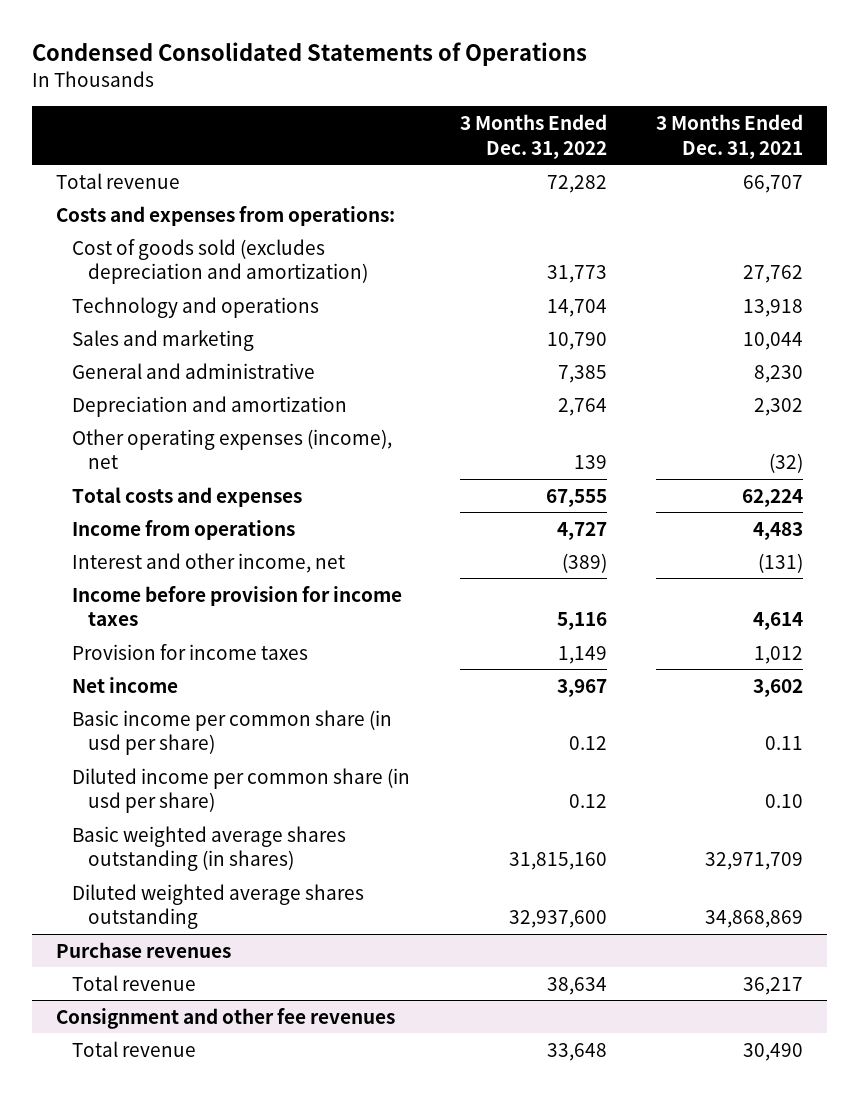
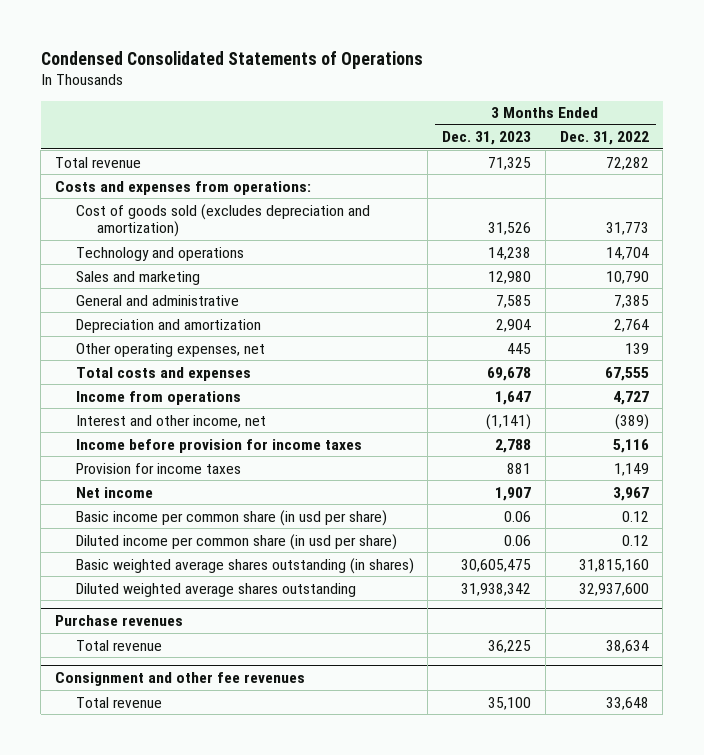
[655,113,803,159] 3 Months Ended Dec. 31, 2021 -> none
none -> [442,131,532,146] Dec. 31, 2023
[72,428,393,470] Other operating expenses (income), net -> [75,342,265,357] Other operating expenses, net

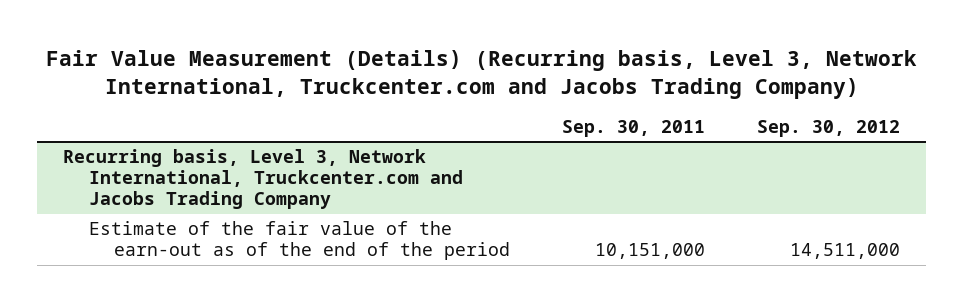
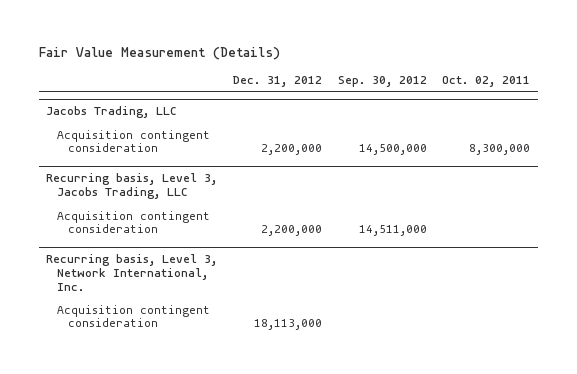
[45,49,917,99] Fair Value Measurement (Details) (Recurring basis, Level 3, Network International, Truckcenter.com and Jacobs Trading Company) -> [38,46,280,60] Fair Value Measurement (Details)
[561,120,705,138] Sep. 30, 2011 -> none
none -> [233,76,323,88] Dec. 31, 2012
none -> [442,76,531,88] Oct. 02, 2011
[63,149,463,210] Recurring basis, Level 3, Network International, Truckcenter.com and Jacobs Trading Company -> none
none -> [46,106,178,119] Jacobs Trading, LLC
none -> [57,129,211,153] Acquisition contingent consideration
none -> [46,173,218,200] Recurring basis, Level 3, Jacobs Trading, LLC
[88,221,510,261] Estimate of the fair value of the earn-out as of the end of the period -> [57,210,211,234] Acquisition contingent consideration
none -> [46,254,218,291] Recurring basis, Level 3, Network International, Inc.
none -> [57,304,211,328] Acquisition contingent consideration

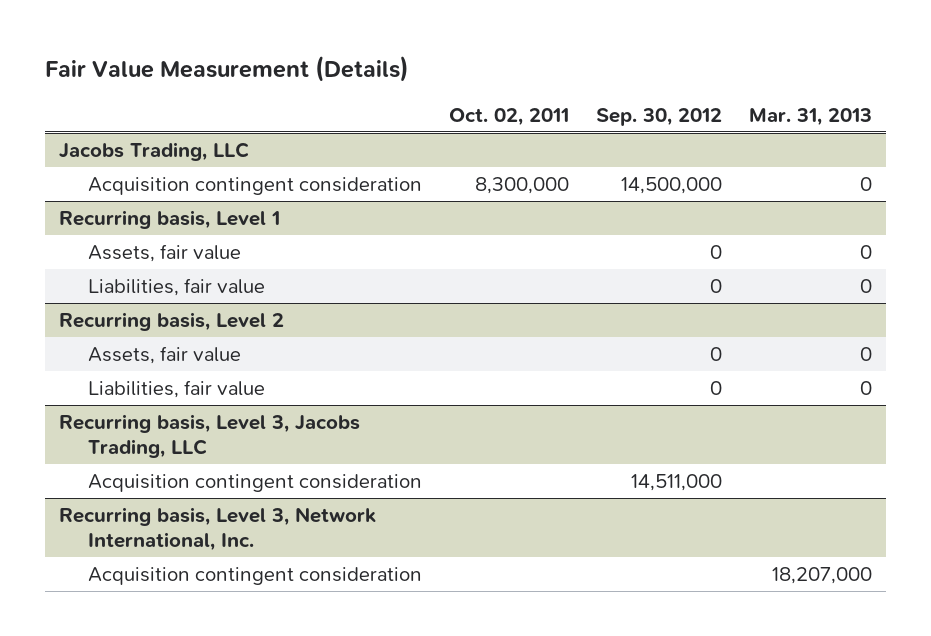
[233,76,323,88] Dec. 31, 2012 -> none
none -> [749,107,873,126] Mar. 31, 2013
none -> [58,210,280,230] Recurring basis, Level 1
none -> [87,244,241,263] Assets, fair value
none -> [87,278,265,297] Liabilities, fair value
none -> [58,312,284,332] Recurring basis, Level 2
none -> [87,346,241,365] Assets, fair value
none -> [87,380,265,399] Liabilities, fair value

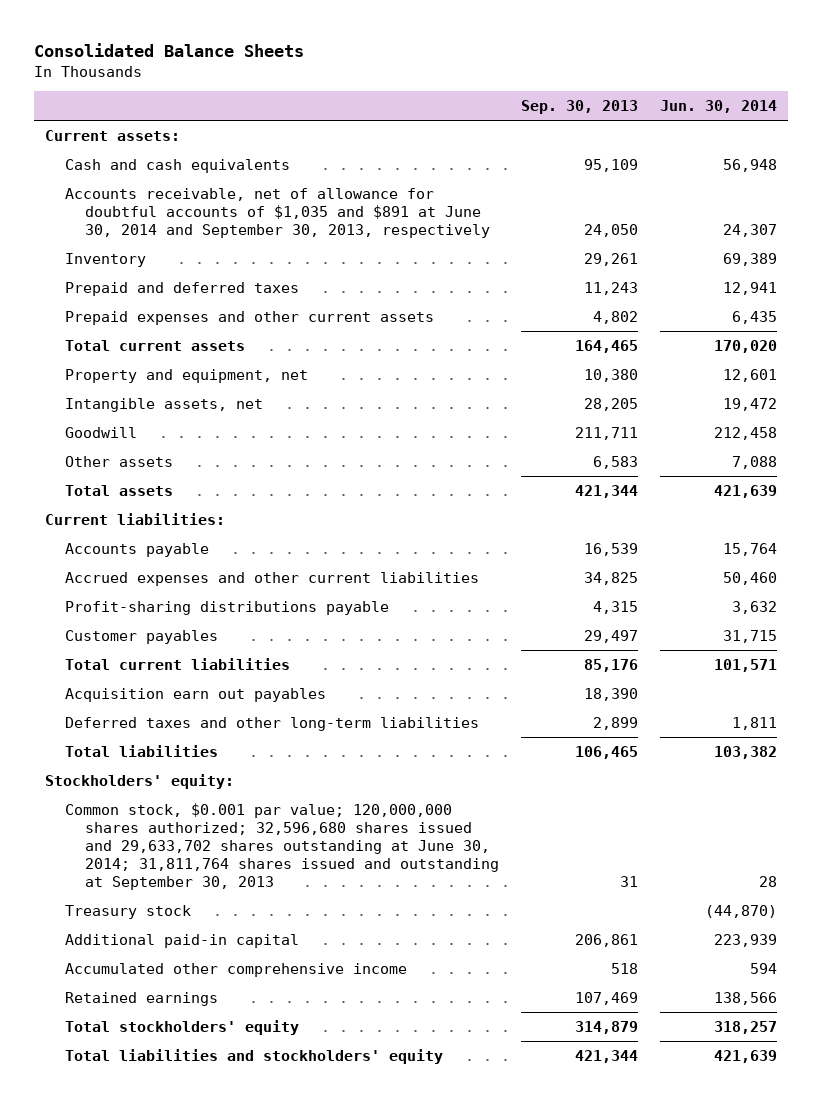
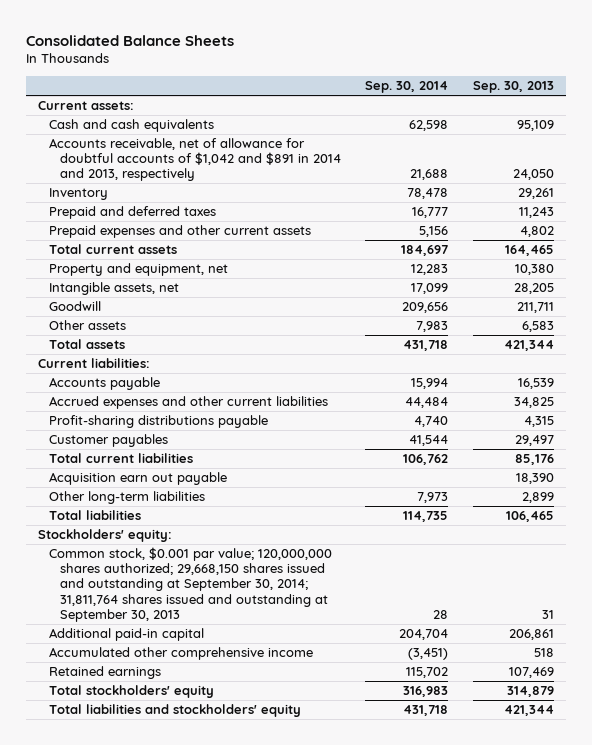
[660,100,778,114] Jun. 30, 2014 -> none
none -> [365,81,449,94] Sep. 30, 2014
[65,187,490,238] Accounts receivable, net of allowance for doubtful accounts of $1,035 and $891 at June 30, 2014 and September 30, 2013, respectively -> [48,137,341,182] Accounts receivable, net of allowance for doubtful accounts of $1,042 and $891 in 2014 and 2013, respectively
[65,687,327,702] Acquisition earn out payables -> [48,471,227,485] Acquisition earn out payable
[65,716,480,731] Deferred taxes and other long-term liabilities -> [48,490,205,504] Other long-term liabilities
[65,904,192,919] Treasury stock -> none
[65,802,499,890] Common stock, $0.001 par value; 120,000,000 shares authorized; 32,596,680 shares issued and 29,633,702 shares outstanding at June 30, 2014; 31,811,764 shares issued and outstanding at September 30, 2013 -> [48,546,332,622] Common stock, $0.001 par value; 120,000,000 shares authorized; 29,668,150 shares issued and outstanding at September 30, 2014; 31,811,764 shares issued and outstanding at September 30, 2013

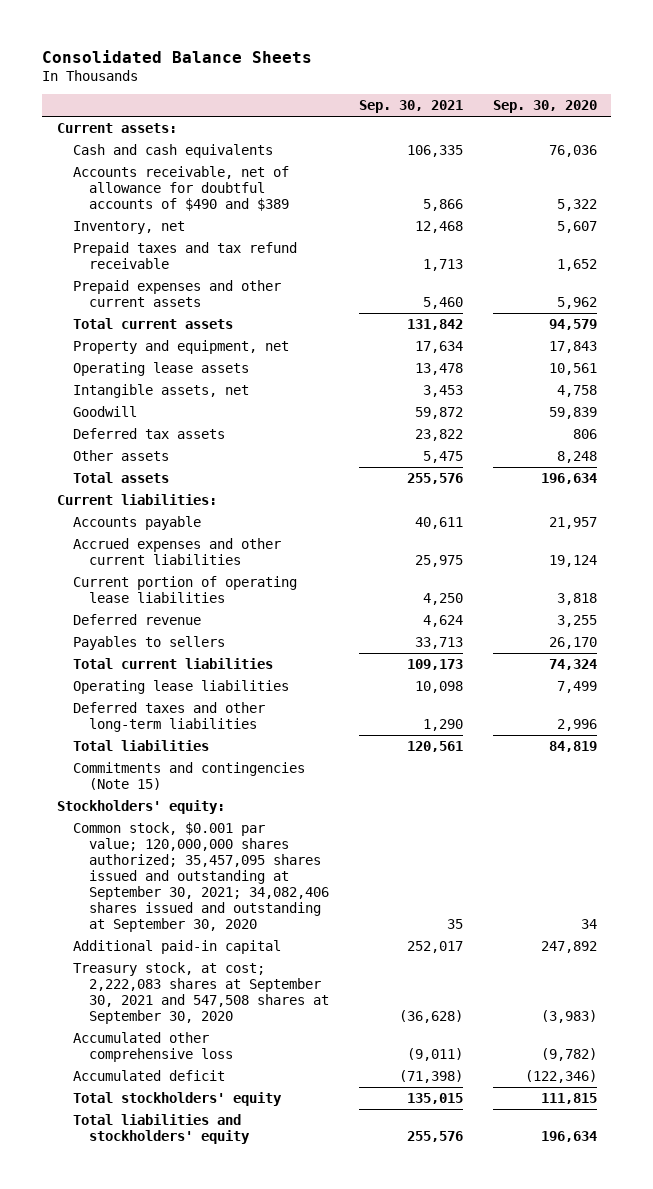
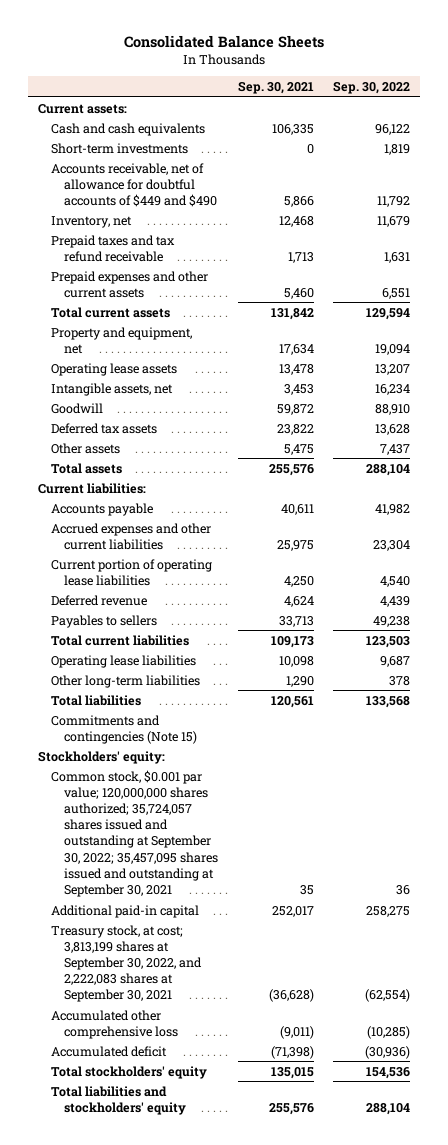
[492,100,597,114] Sep. 30, 2020 -> none
none -> [333,81,411,95] Sep. 30, 2022
none -> [50,142,188,154] Short-term investments
[72,165,289,211] Accounts receivable, net of allowance for doubtful accounts of $490 and $389 -> [50,162,218,207] Accounts receivable, net of allowance for doubtful accounts of $449 and $490
[72,701,265,732] Deferred taxes and other long-term liabilities -> [50,674,200,688] Other long-term liabilities
[72,821,329,932] Common stock, $0.001 par value; 120,000,000 shares authorized; 35,457,095 shares issued and outstanding at September 30, 2021; 34,082,406 shares issued and outstanding at September 30, 2020 -> [50,769,219,898] Common stock, $0.001 par value; 120,000,000 shares authorized; 35,724,057 shares issued and outstanding at September 30, 2022; 35,457,095 shares issued and outstanding at September 30, 2021
[72,961,329,1024] Treasury stock, at cost; 2,222,083 shares at September 30, 2021 and 547,508 shares at September 30, 2020 -> [50,924,203,1003] Treasury stock, at cost; 3,813,199 shares at September 30, 2022, and 2,222,083 shares at September 30, 2021

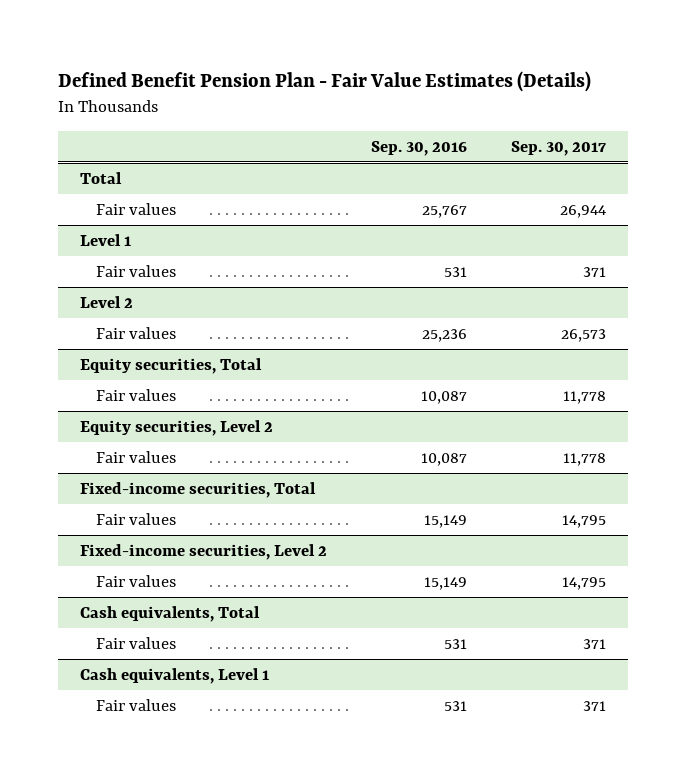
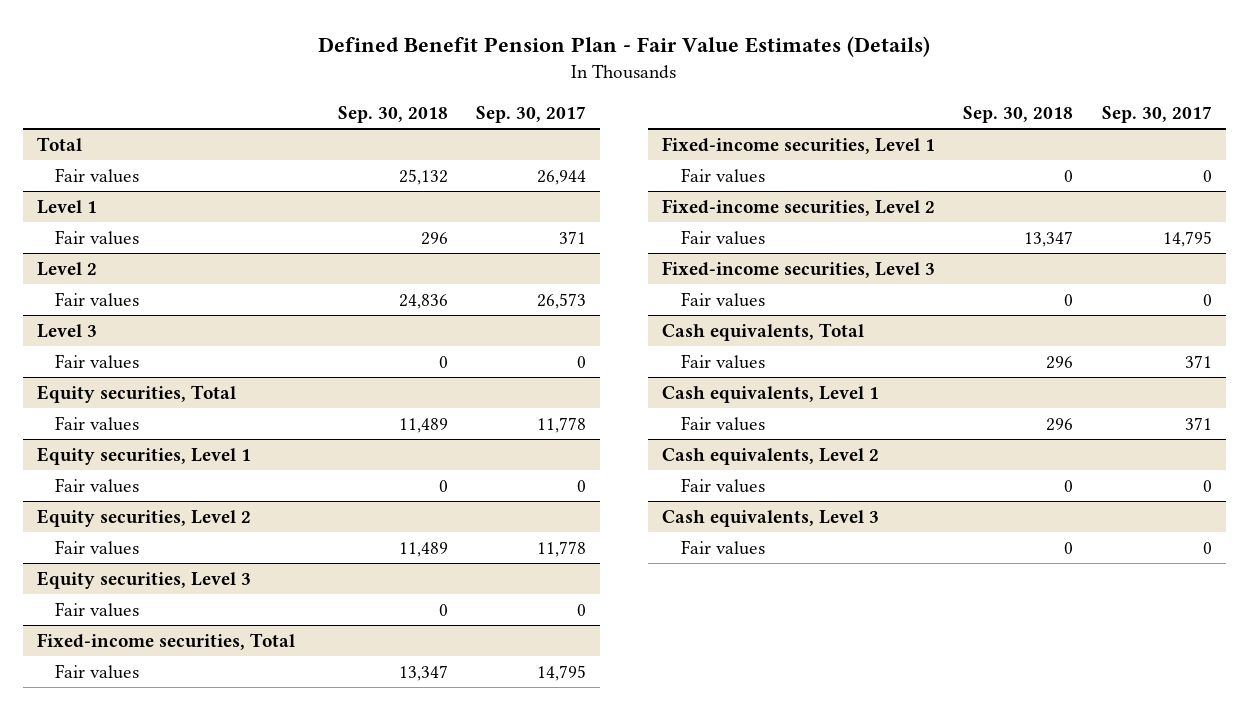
[370,140,467,156] Sep. 30, 2016 -> none
none -> [338,105,449,123] Sep. 30, 2018
none -> [36,323,97,338] Level 3
none -> [55,353,140,369] Fair values
none -> [36,446,251,465] Equity securities, Level 1
none -> [55,477,140,493] Fair values
none -> [36,570,251,589] Equity securities, Level 3
none -> [55,601,140,617] Fair values
none -> [662,136,936,154] Fixed-income securities, Level 1
none -> [680,167,765,183] Fair values
none -> [662,260,936,278] Fixed-income securities, Level 3
none -> [680,291,765,307] Fair values
none -> [662,447,880,465] Cash equivalents, Level 2
none -> [680,477,765,493] Fair values
none -> [662,509,880,527] Cash equivalents, Level 3
none -> [680,539,765,555] Fair values

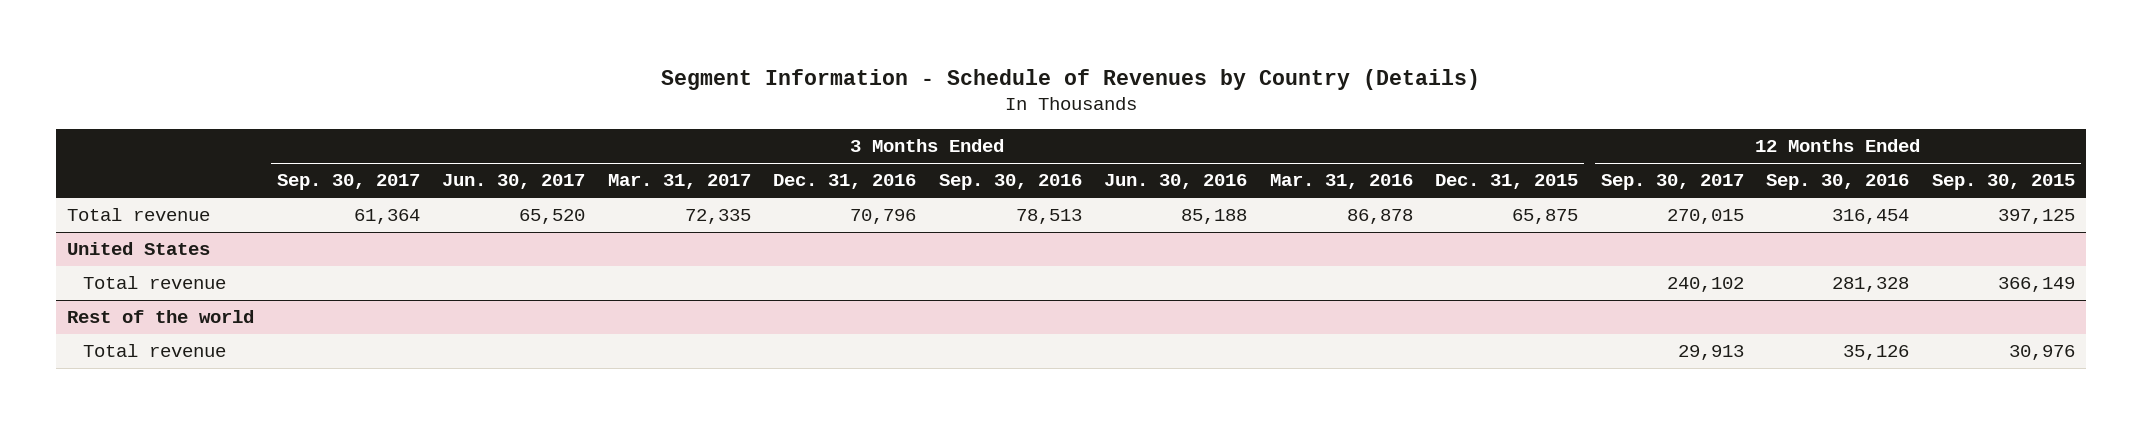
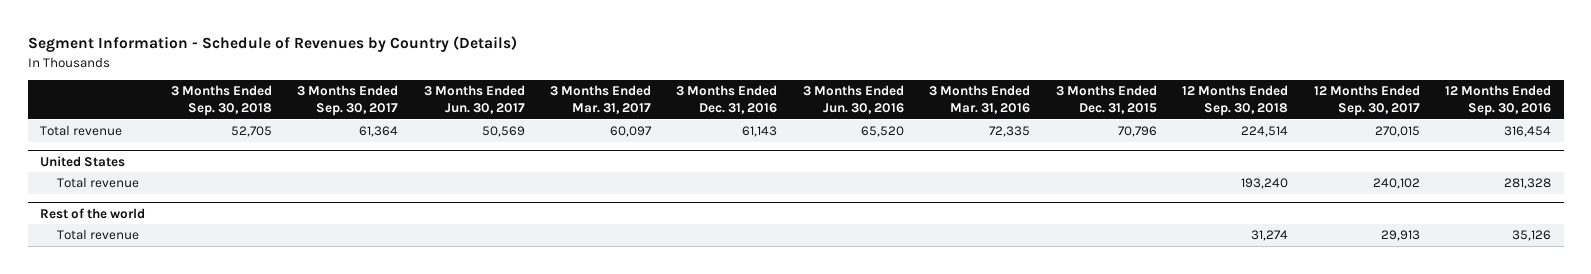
[938,174,1082,191] Sep. 30, 2016 -> none
[1931,174,2075,191] Sep. 30, 2015 -> none
none -> [170,85,272,116] 3 Months Ended Sep. 30, 2018
none -> [1182,85,1289,116] 12 Months Ended Sep. 30, 2018
[519,209,586,225] 65,520 -> [481,126,525,138] 50,569
[684,209,751,225] 72,335 -> [610,126,653,138] 60,097
[850,209,917,225] 70,796 -> [742,126,778,138] 61,143
[1181,209,1248,225] 85,188 -> [860,126,904,138] 65,520
[1346,209,1413,225] 86,878 -> [989,126,1031,138] 72,335
[1512,209,1579,225] 65,875 -> [1117,126,1157,138] 70,796

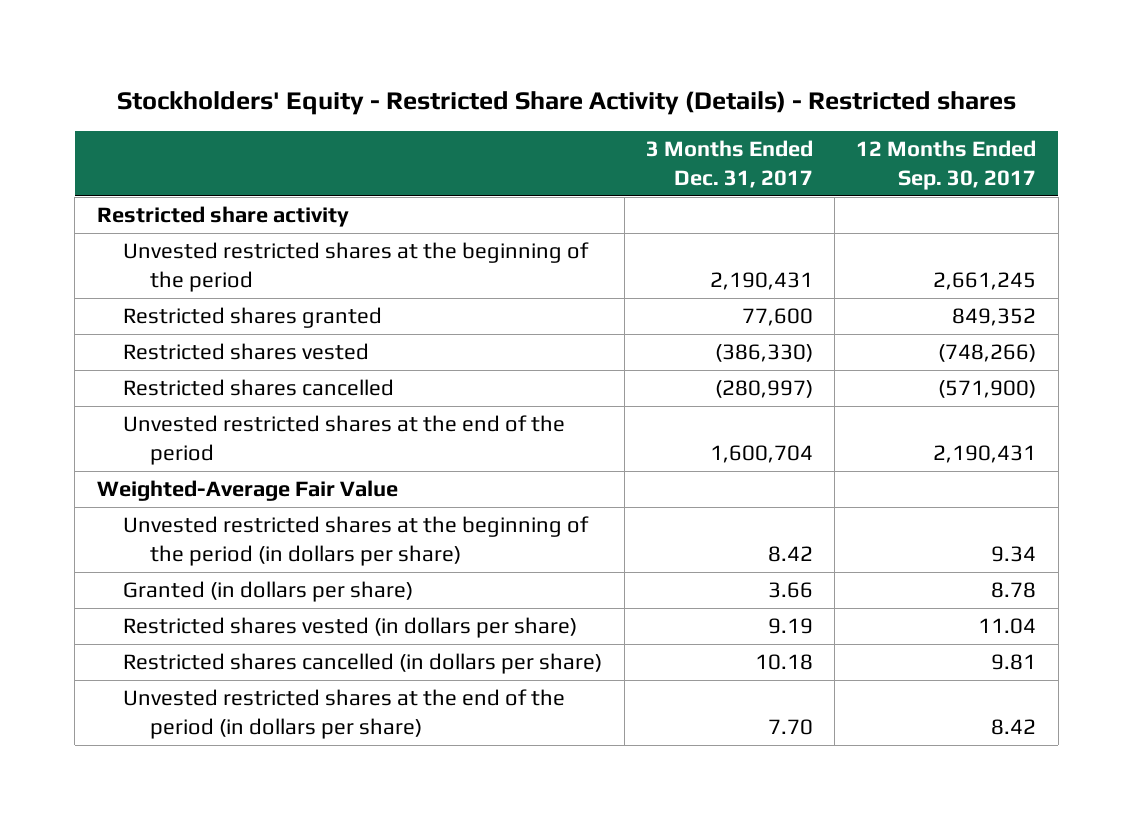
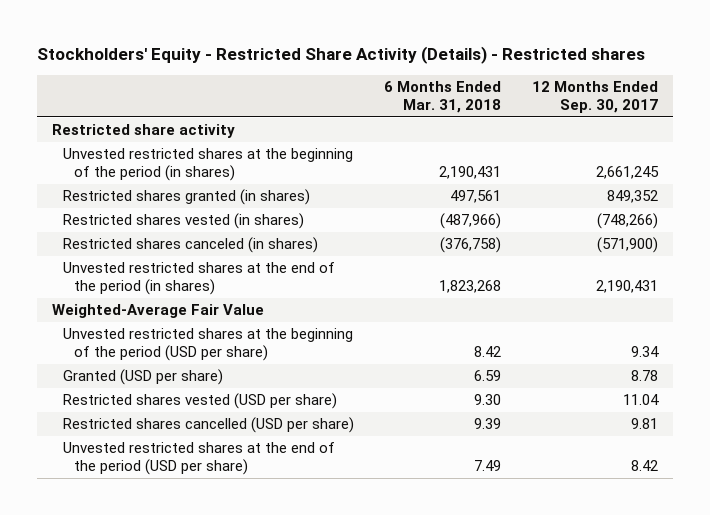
[645,140,813,188] 3 Months Ended Dec. 31, 2017 -> none
none -> [384,80,502,113] 6 Months Ended Mar. 31, 2018
[123,242,590,292] Unvested restricted shares at the beginning of the period -> [62,148,353,182] Unvested restricted shares at the beginning of the period (in shares)
[123,307,383,329] Restricted shares granted -> [62,189,310,206] Restricted shares granted (in shares)
[123,343,370,361] Restricted shares vested -> [62,213,304,230] Restricted shares vested (in shares)
[123,379,395,397] Restricted shares cancelled -> [62,237,318,254] Restricted shares canceled (in shares)
[123,415,566,465] Unvested restricted shares at the end of the period -> [62,262,335,296] Unvested restricted shares at the end of the period (in shares)
[123,516,590,566] Unvested restricted shares at the beginning of the period (in dollars per share) -> [62,328,353,362] Unvested restricted shares at the beginning of the period (USD per share)
[123,581,414,603] Granted (in dollars per share) -> [62,369,223,386] Granted (USD per share)
[123,617,578,639] Restricted shares vested (in dollars per share) -> [62,393,337,410] Restricted shares vested (USD per share)
[123,653,603,675] Restricted shares cancelled (in dollars per share) -> [62,417,354,434] Restricted shares cancelled (USD per share)
[123,689,566,739] Unvested restricted shares at the end of the period (in dollars per share) -> [62,442,335,476] Unvested restricted shares at the end of the period (USD per share)

